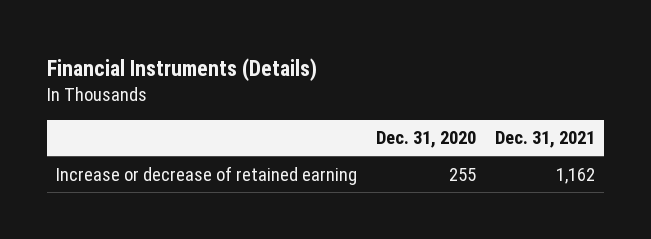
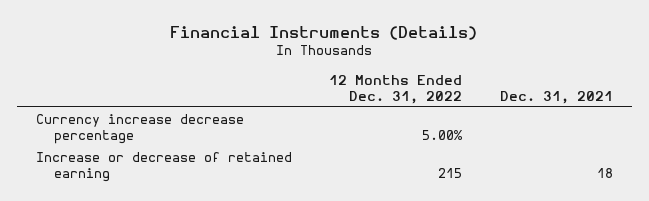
[375,131,476,149] Dec. 31, 2020 -> none
none -> [329,74,463,104] 12 Months Ended Dec. 31, 2022
none -> [35,113,244,145] Currency increase decrease percentage
[555,167,595,184] 1,162 -> [596,168,613,179] 18

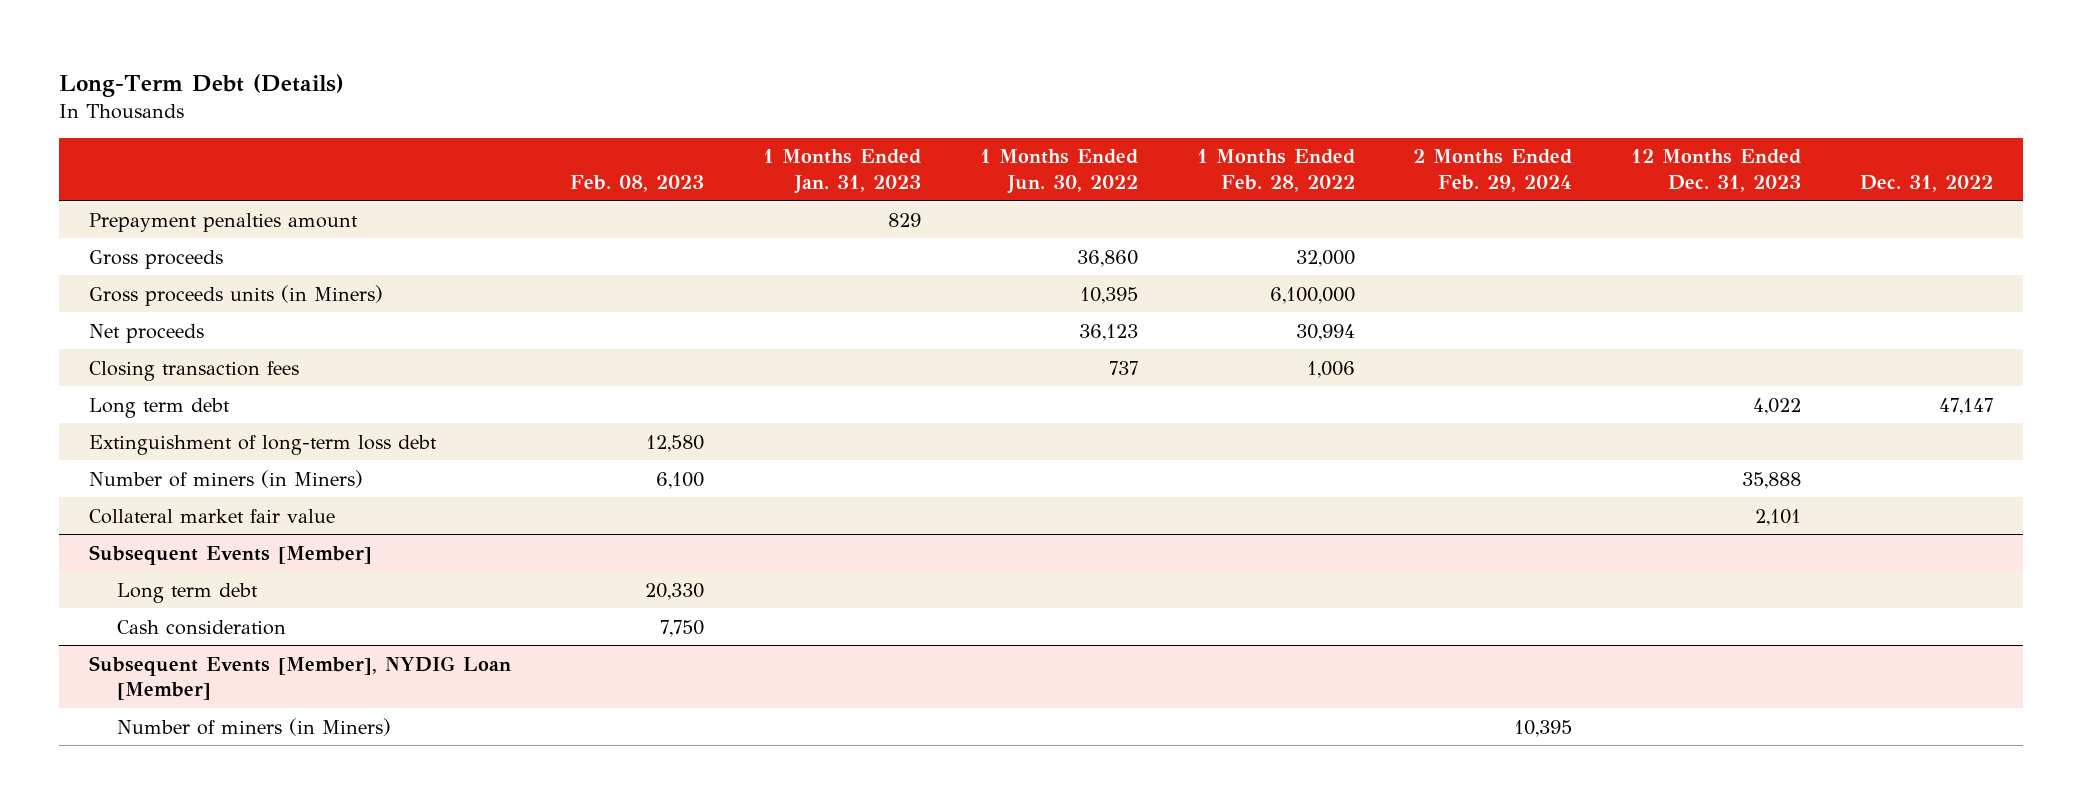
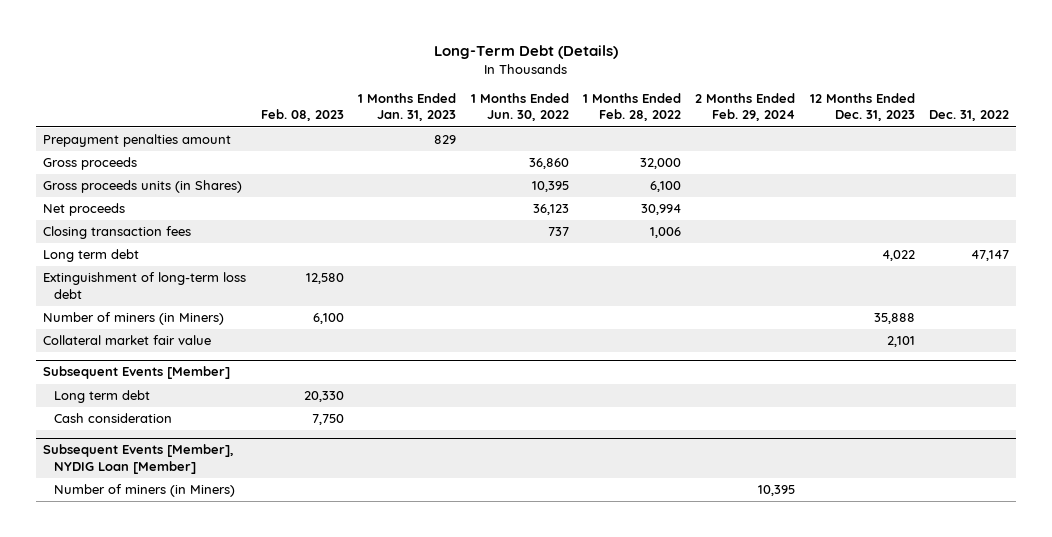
[88,284,383,306] Gross proceeds units (in Miners) -> [43,180,243,194] Gross proceeds units (in Shares)
[1269,286,1355,304] 6,100,000 -> [649,181,681,193] 6,100

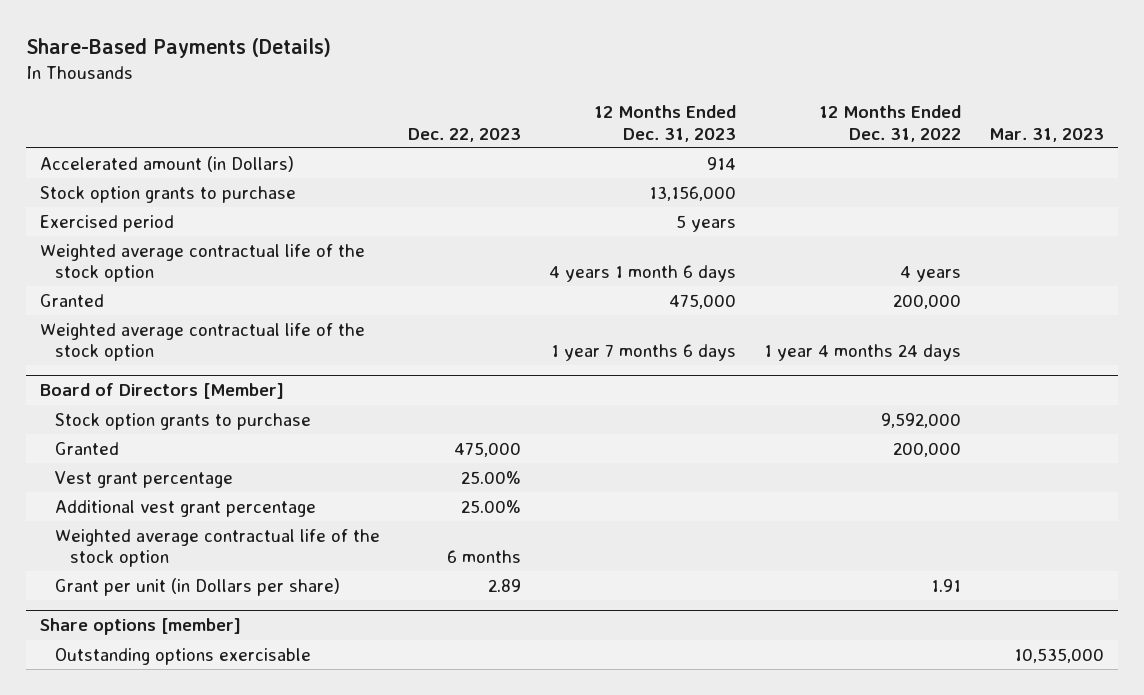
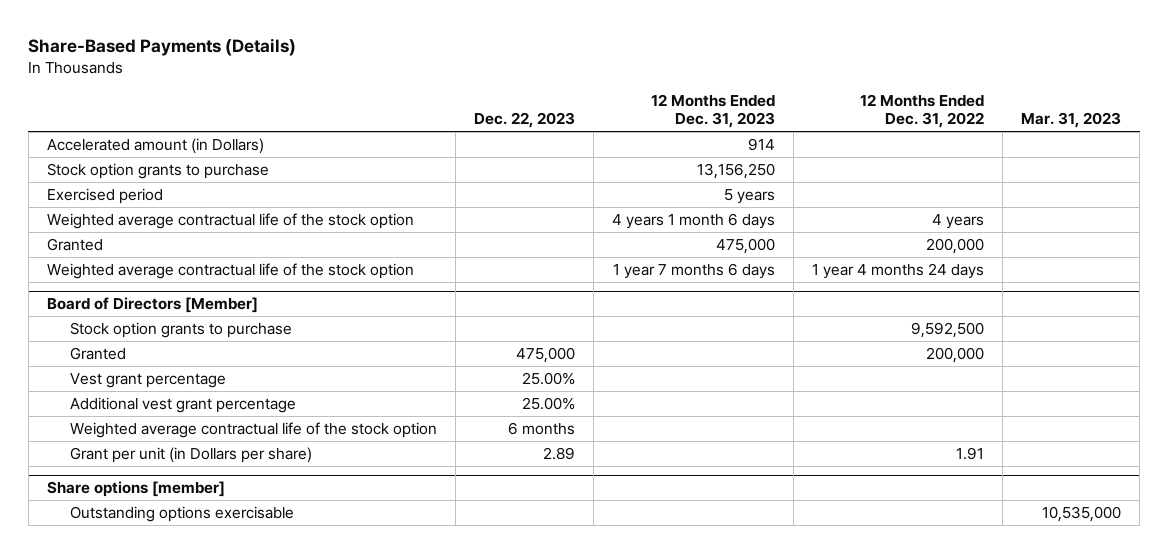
[649,185,737,201] 13,156,000 -> [697,162,776,179] 13,156,250
[881,412,962,428] 9,592,000 -> [911,321,985,338] 9,592,500

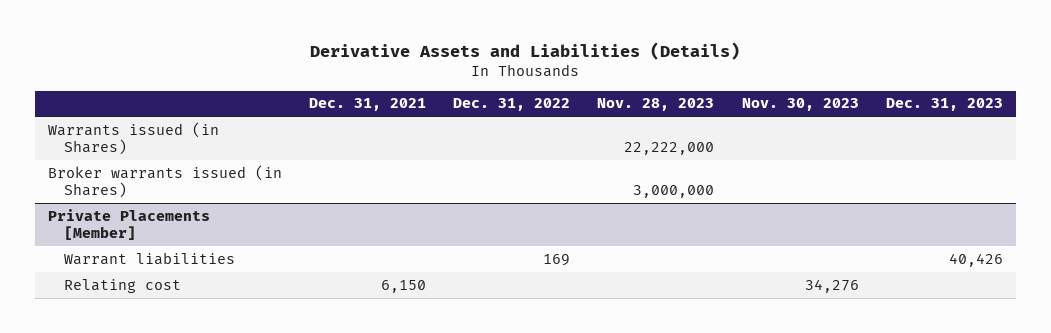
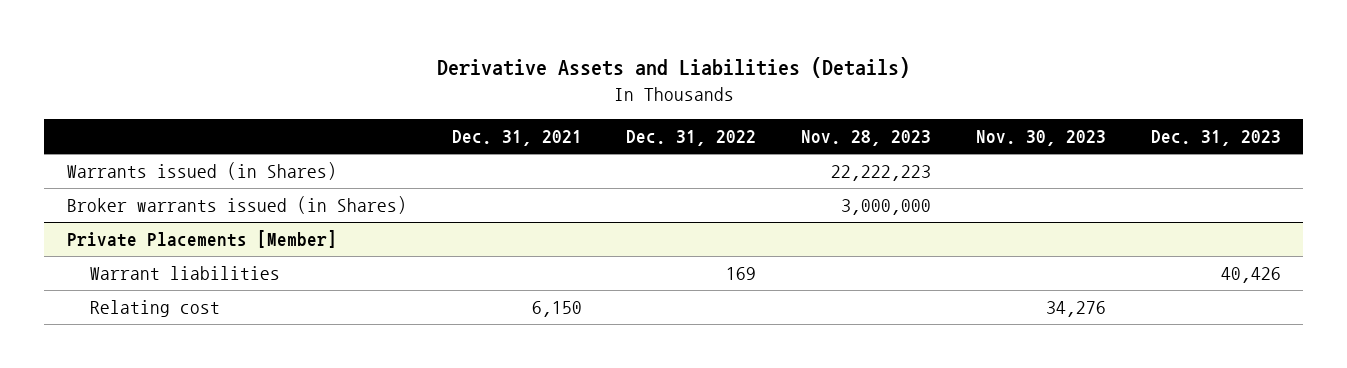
[624,142,715,156] 22,222,000 -> [831,165,932,182] 22,222,223

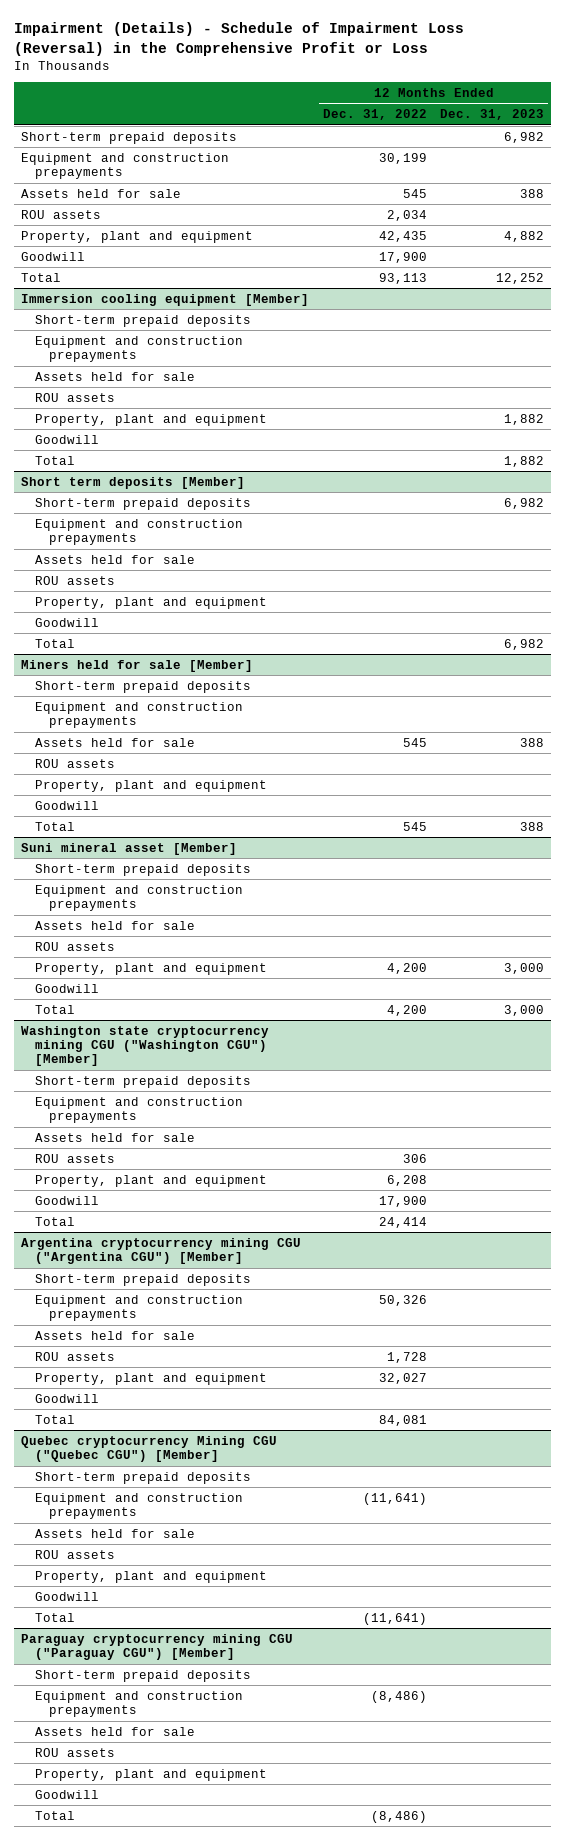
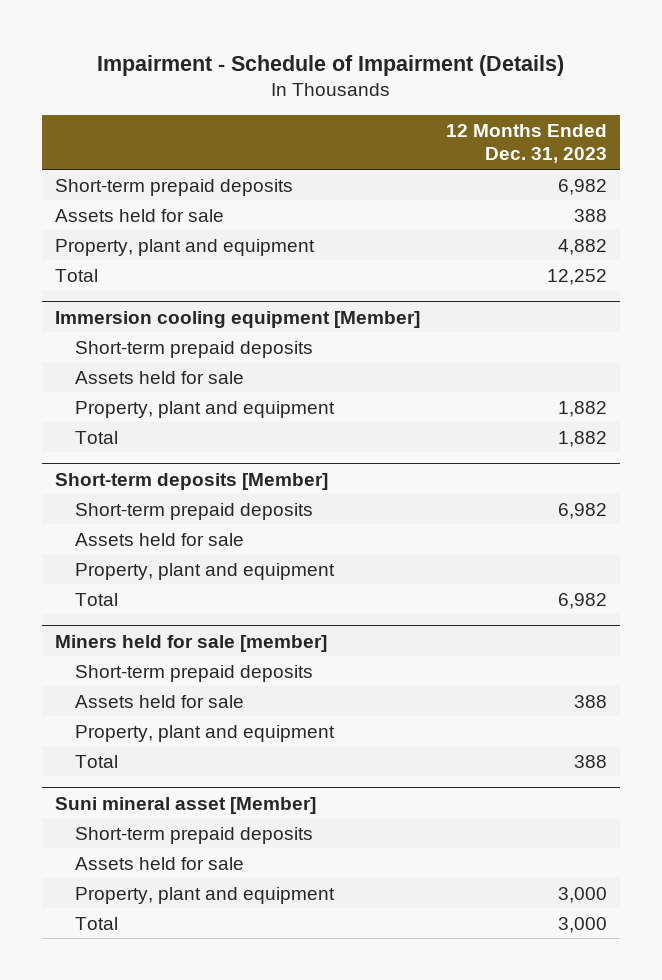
[14,22,465,56] Impairment (Details) - Schedule of Impairment Loss (Reversal) in the Comprehensive Profit or Loss -> [97,54,565,76] Impairment - Schedule of Impairment (Details)
[322,109,427,121] Dec. 31, 2022 -> none
[20,152,229,180] Equipment and construction prepayments -> none
[20,209,101,219] ROU assets -> none
[20,251,85,261] Goodwill -> none
[35,335,244,363] Equipment and construction prepayments -> none
[35,392,116,402] ROU assets -> none
[35,434,100,444] Goodwill -> none
[20,476,245,489] Short term deposits [Member] -> [54,472,328,490] Short-term deposits [Member]
[35,518,244,546] Equipment and construction prepayments -> none
[35,575,116,585] ROU assets -> none
[35,617,100,627] Goodwill -> none
[20,659,253,672] Miners held for sale [Member] -> [54,634,327,652] Miners held for sale [member]
[35,701,244,729] Equipment and construction prepayments -> none
[35,758,116,768] ROU assets -> none
[35,800,100,810] Goodwill -> none
[35,884,244,912] Equipment and construction prepayments -> none
[35,941,116,951] ROU assets -> none
[35,983,100,993] Goodwill -> none
[20,1025,269,1067] Washington state cryptocurrency mining CGU ("Washington CGU") [Member] -> none
[35,1075,252,1088] Short-term prepaid deposits -> none
[35,1096,244,1124] Equipment and construction prepayments -> none
[35,1132,196,1142] Assets held for sale -> none
[35,1153,116,1163] ROU assets -> none
[35,1174,268,1187] Property, plant and equipment -> none
[35,1195,100,1205] Goodwill -> none
[35,1216,76,1226] Total -> none
[20,1237,301,1265] Argentina cryptocurrency mining CGU ("Argentina CGU") [Member] -> none
[35,1273,252,1286] Short-term prepaid deposits -> none
[35,1294,244,1322] Equipment and construction prepayments -> none
[35,1330,196,1340] Assets held for sale -> none
[35,1351,116,1361] ROU assets -> none
[35,1372,268,1385] Property, plant and equipment -> none
[35,1393,100,1403] Goodwill -> none
[35,1414,76,1424] Total -> none
[20,1435,277,1463] Quebec cryptocurrency Mining CGU ("Quebec CGU") [Member] -> none
[35,1471,252,1484] Short-term prepaid deposits -> none
[35,1492,244,1520] Equipment and construction prepayments -> none
[35,1528,196,1538] Assets held for sale -> none
[35,1549,116,1559] ROU assets -> none
[35,1570,268,1583] Property, plant and equipment -> none
[35,1591,100,1601] Goodwill -> none
[35,1612,76,1622] Total -> none
[20,1633,293,1661] Paraguay cryptocurrency mining CGU ("Paraguay CGU") [Member] -> none
[35,1669,252,1682] Short-term prepaid deposits -> none
[35,1690,244,1718] Equipment and construction prepayments -> none
[35,1726,196,1736] Assets held for sale -> none
[35,1747,116,1757] ROU assets -> none
[35,1768,268,1781] Property, plant and equipment -> none
[35,1789,100,1799] Goodwill -> none
[35,1810,76,1820] Total -> none

